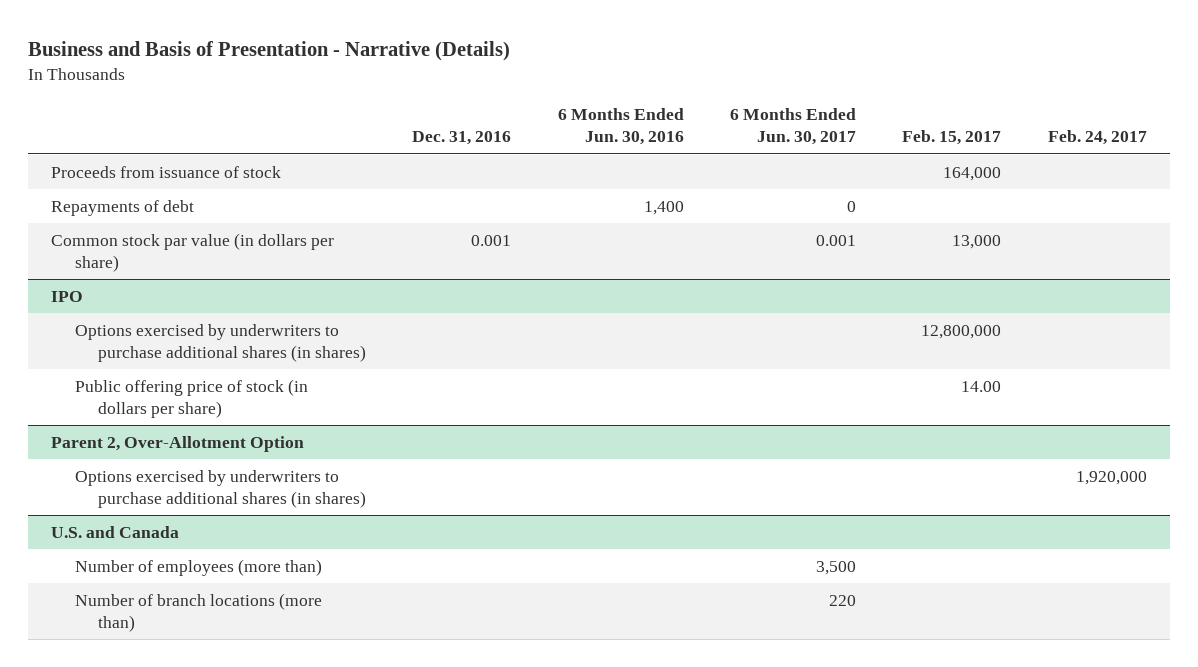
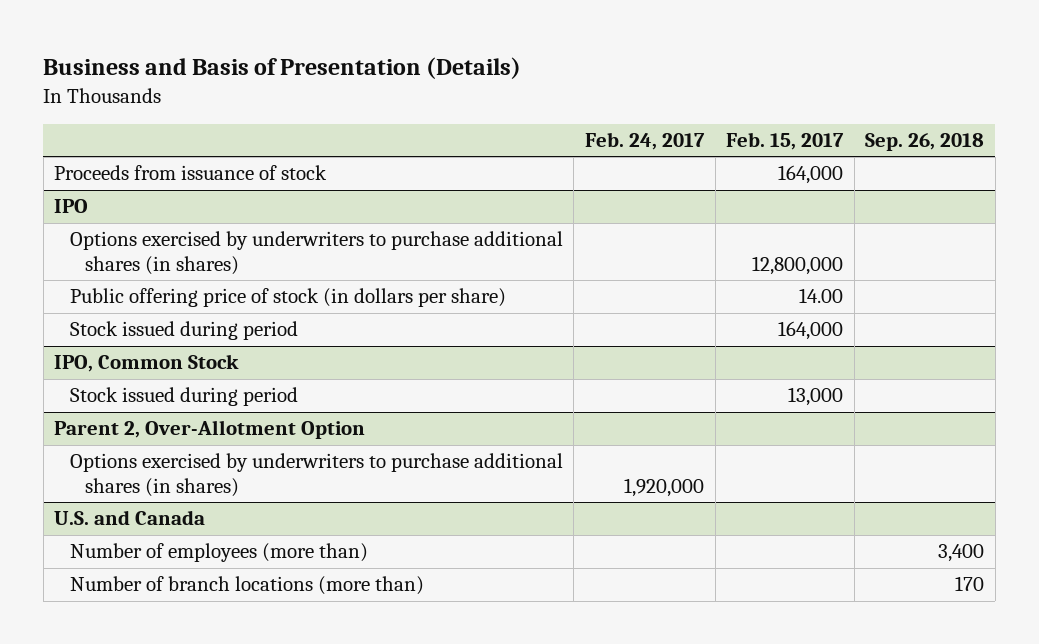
[28,40,511,61] Business and Basis of Presentation - Narrative (Details) -> [43,57,522,80] Business and Basis of Presentation (Details)
[412,131,512,146] Dec. 31, 2016 -> none
[557,108,684,146] 6 Months Ended Jun. 30, 2016 -> none
[730,108,857,146] 6 Months Ended Jun. 30, 2017 -> none
none -> [865,133,985,152] Sep. 26, 2018
[51,199,195,216] Repayments of debt -> none
[51,232,335,272] Common stock par value (in dollars per share) -> none
none -> [69,321,298,341] Stock issued during period
none -> [54,354,240,373] IPO, Common Stock
none -> [69,387,298,407] Stock issued during period

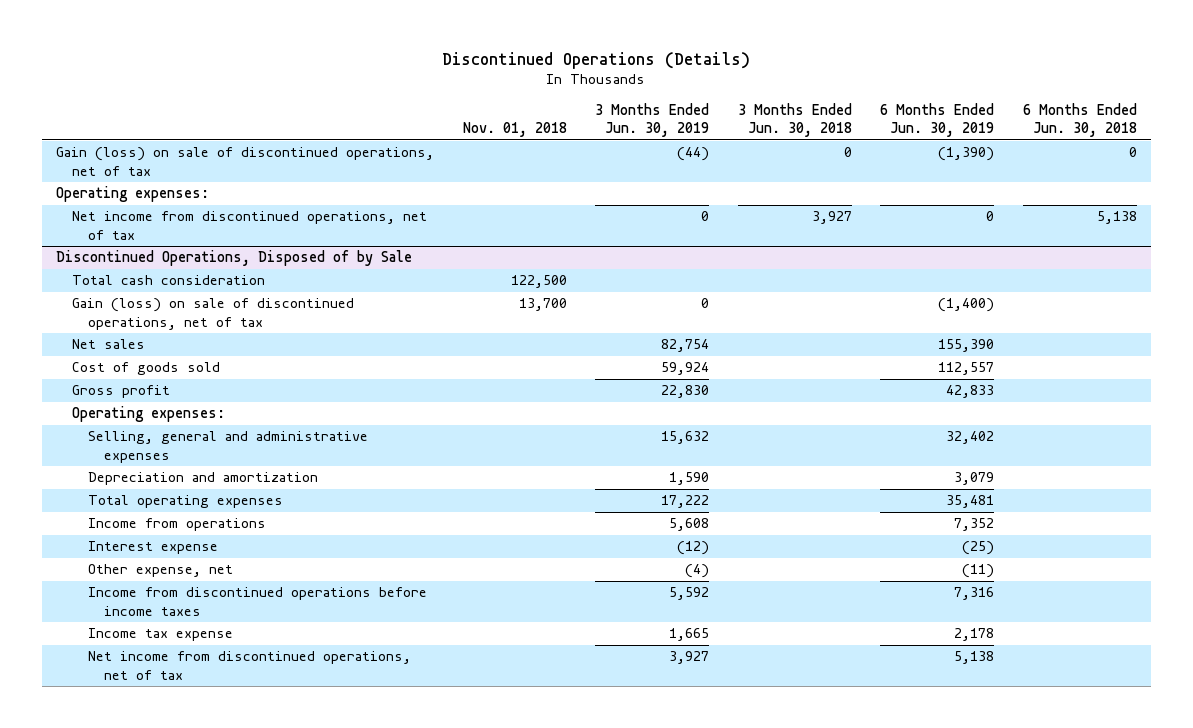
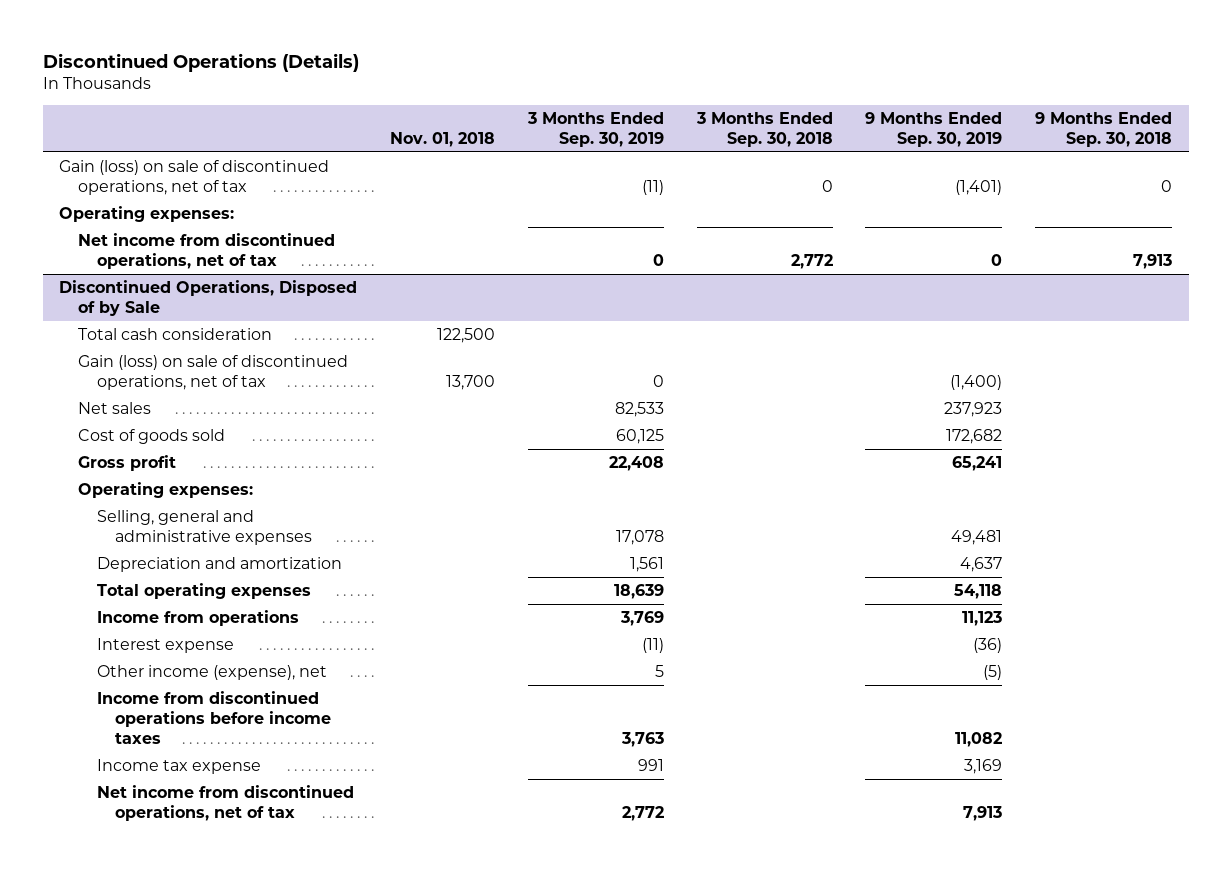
[595,103,710,138] 3 Months Ended Jun. 30, 2019 -> none
[737,103,852,138] 3 Months Ended Jun. 30, 2018 -> none
[880,103,995,138] 6 Months Ended Jun. 30, 2019 -> none
[1022,103,1137,138] 6 Months Ended Jun. 30, 2018 -> none
none -> [526,111,664,147] 3 Months Ended Sep. 30, 2019
none -> [695,111,833,147] 3 Months Ended Sep. 30, 2018
none -> [865,111,1003,147] 9 Months Ended Sep. 30, 2019
none -> [1035,111,1173,147] 9 Months Ended Sep. 30, 2018
[88,564,234,578] Other expense, net -> [96,665,327,681] Other income (expense), net

